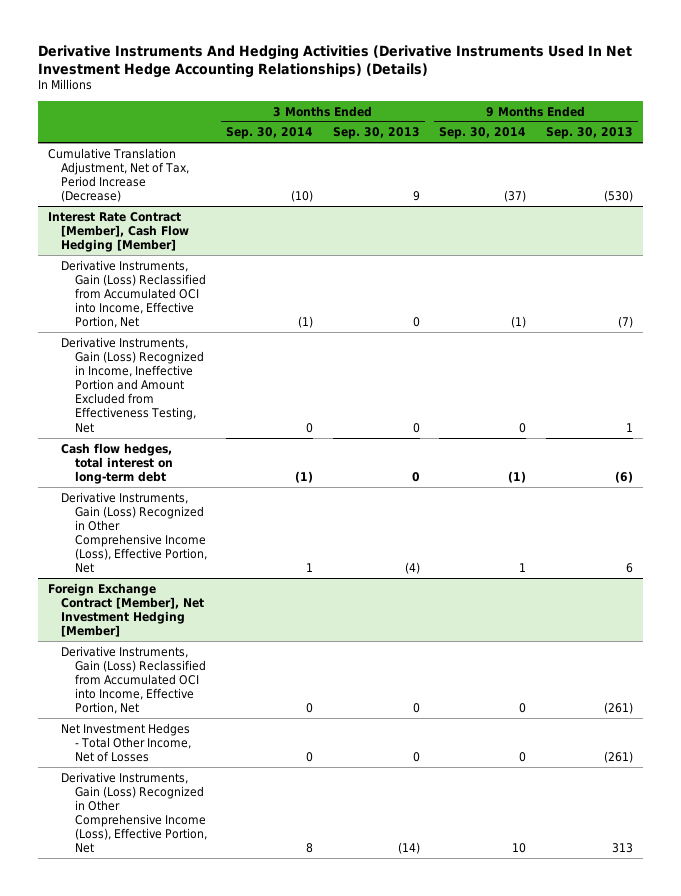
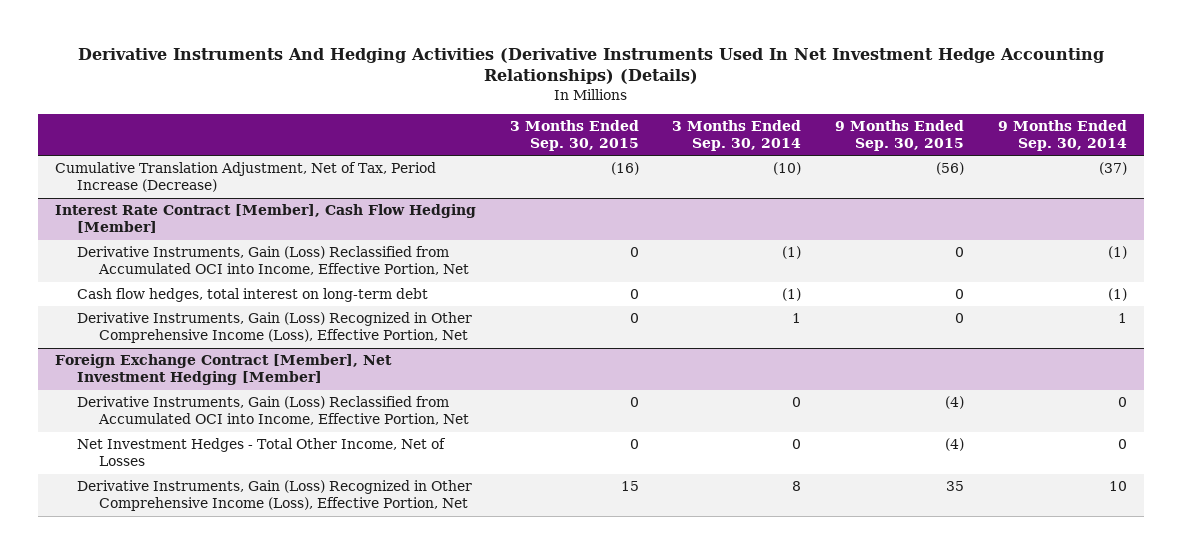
[332,127,420,140] Sep. 30, 2013 -> none
[545,127,633,140] Sep. 30, 2013 -> none
none -> [509,120,639,152] 3 Months Ended Sep. 30, 2015
none -> [835,120,965,152] 9 Months Ended Sep. 30, 2015
[61,336,204,433] Derivative Instruments, Gain (Loss) Recognized in Income, Ineffective Portion and Amount Excluded from Effectiveness Testing, Net -> none

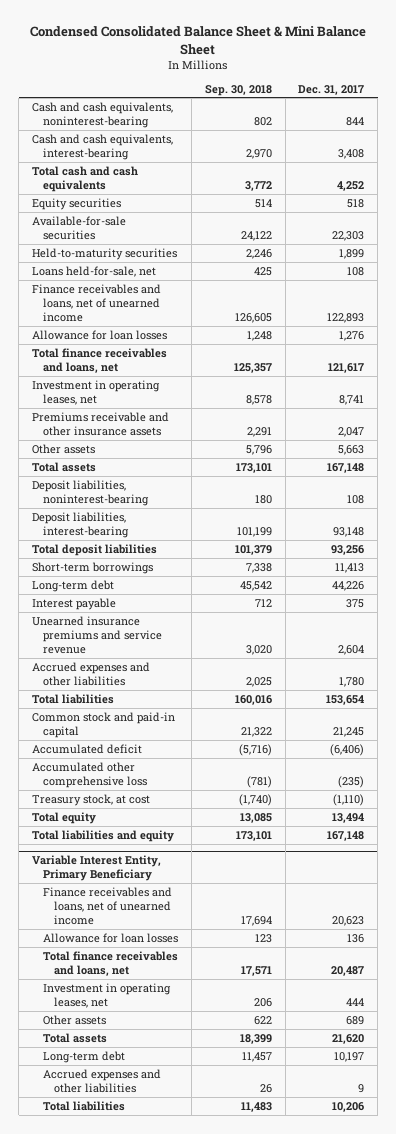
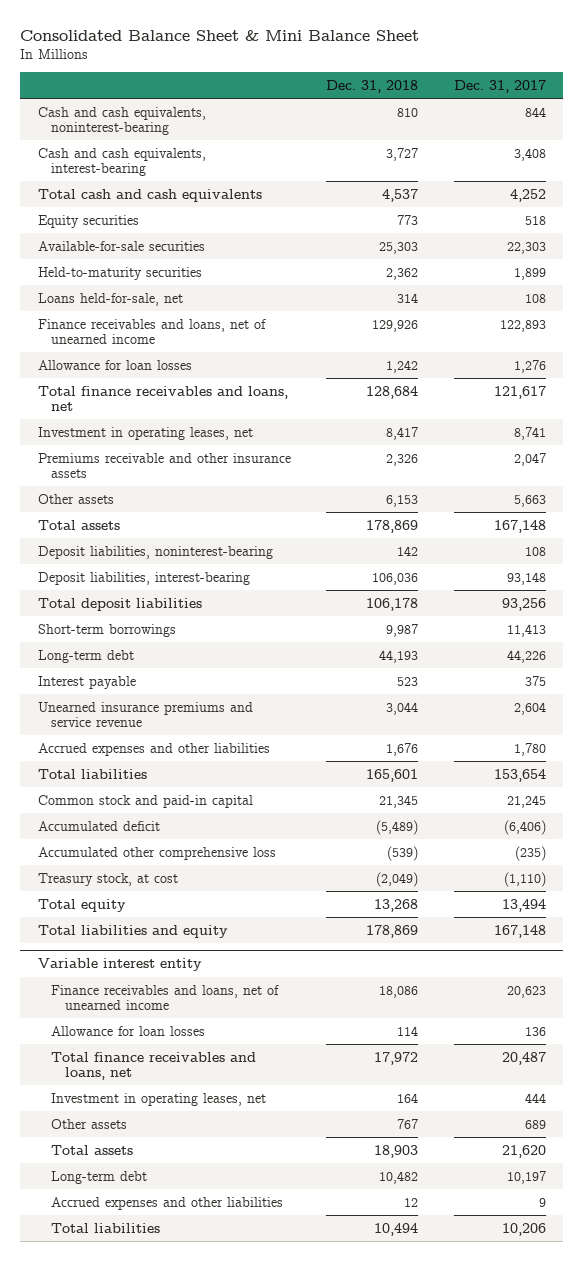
[30,26,367,55] Condensed Consolidated Balance Sheet & Mini Balance Sheet -> [20,30,420,42] Consolidated Balance Sheet & Mini Balance Sheet
[204,84,272,96] Sep. 30, 2018 -> none
none -> [326,79,419,93] Dec. 31, 2018
[32,854,162,881] Variable Interest Entity, Primary Beneficiary -> [38,958,203,972] Variable interest entity

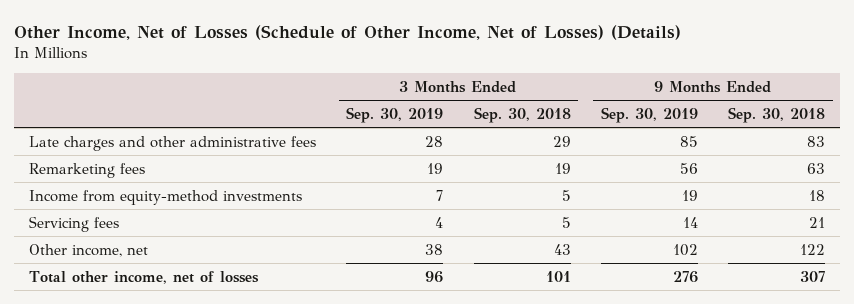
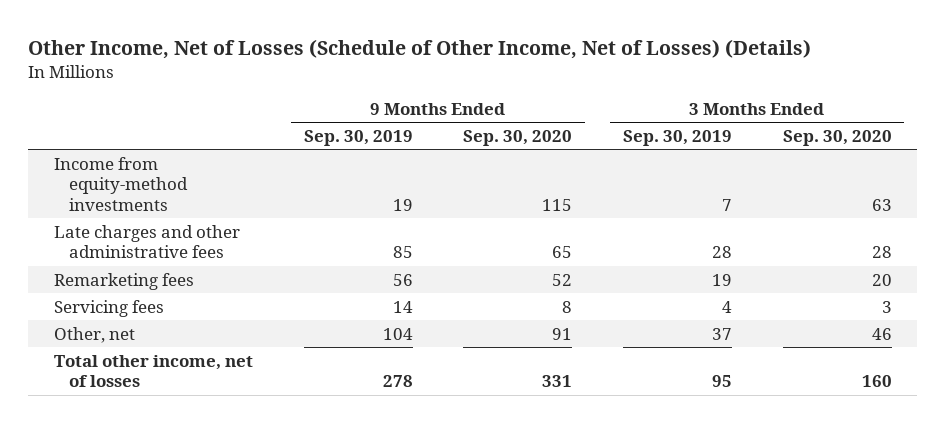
[473,106,571,123] Sep. 30, 2018 -> none
[728,106,826,123] Sep. 30, 2018 -> none
none -> [463,129,573,146] Sep. 30, 2020
none -> [782,129,892,146] Sep. 30, 2020
[29,189,303,205] Income from equity-method investments -> [53,156,189,211] Income from equity-method investments
[29,243,149,257] Other income, net -> [53,326,135,343] Other, net
[425,243,444,255] 38 -> [711,327,732,340] 37
[672,243,698,256] 102 -> [382,327,413,340] 104
[425,270,444,283] 96 -> [711,375,732,388] 95
[672,270,698,283] 276 -> [382,375,413,388] 278

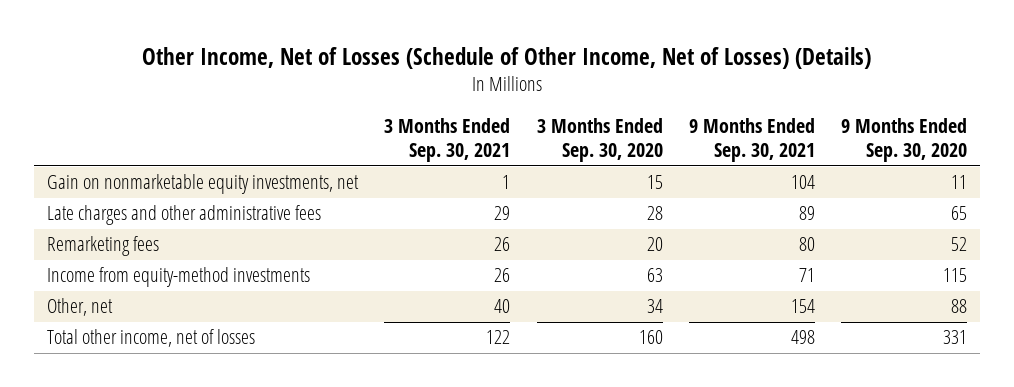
[303,129,413,146] Sep. 30, 2019 -> none
[622,129,732,146] Sep. 30, 2019 -> none
none -> [384,118,511,163] 3 Months Ended Sep. 30, 2021
none -> [688,118,815,163] 9 Months Ended Sep. 30, 2021
none -> [46,174,359,195] Gain on nonmarketable equity investments, net
[53,299,164,317] Servicing fees -> none
[53,156,189,211] Income from equity-method investments -> [46,267,310,288] Income from equity-method investments
[552,327,573,340] 91 -> [951,299,968,314] 88
[871,327,892,340] 46 -> [646,299,663,314] 34

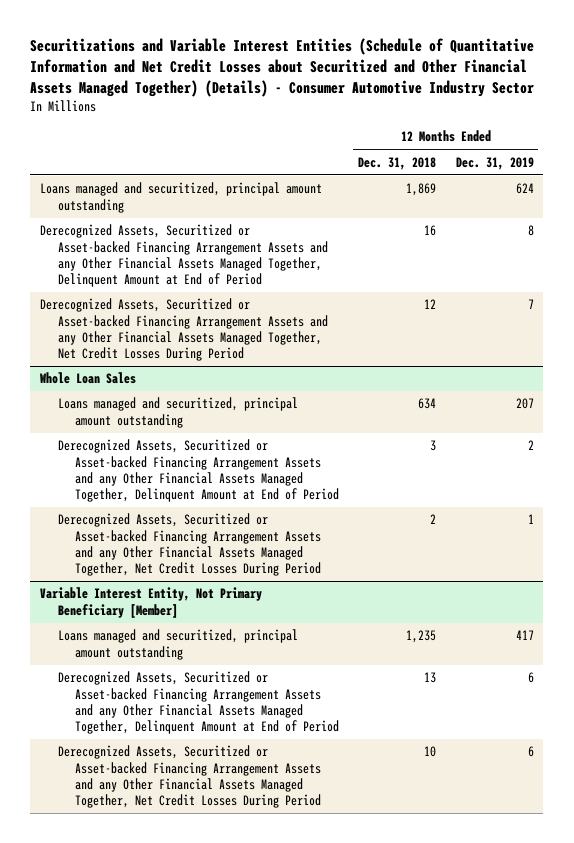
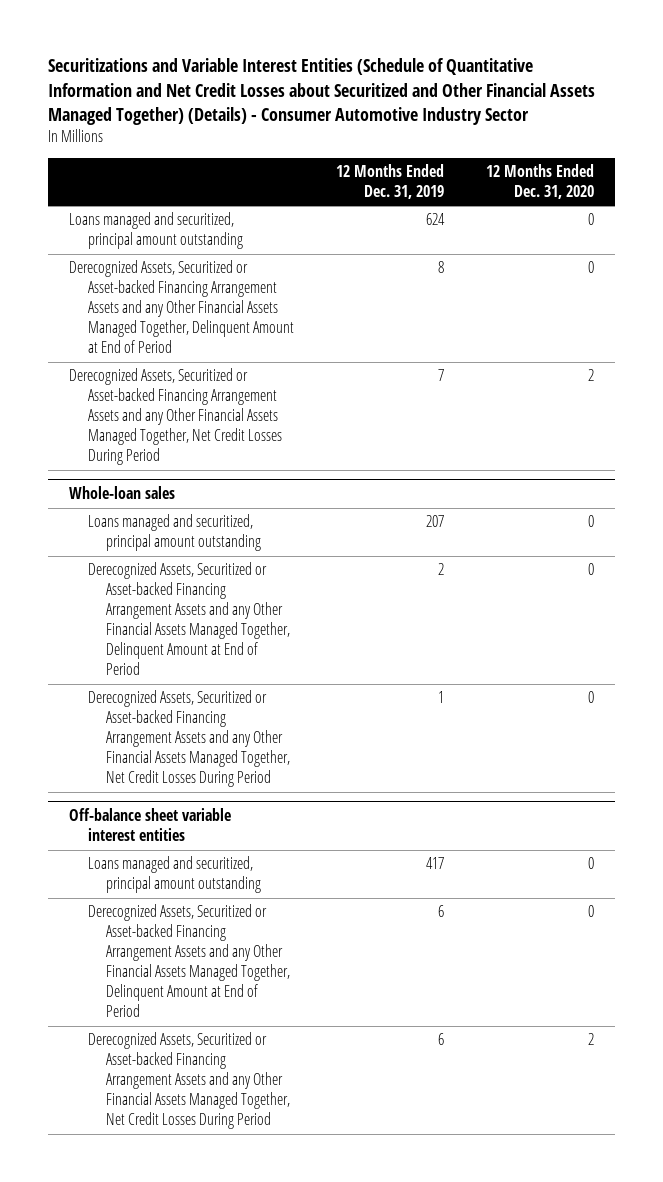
[358,156,437,170] Dec. 31, 2018 -> none
none -> [485,163,594,199] 12 Months Ended Dec. 31, 2020
[40,372,137,385] Whole Loan Sales -> [69,486,176,500] Whole-loan sales
[40,587,263,618] Variable Interest Entity, Not Primary Beneficiary [Member] -> none
none -> [69,808,232,842] Off-balance sheet variable interest entities

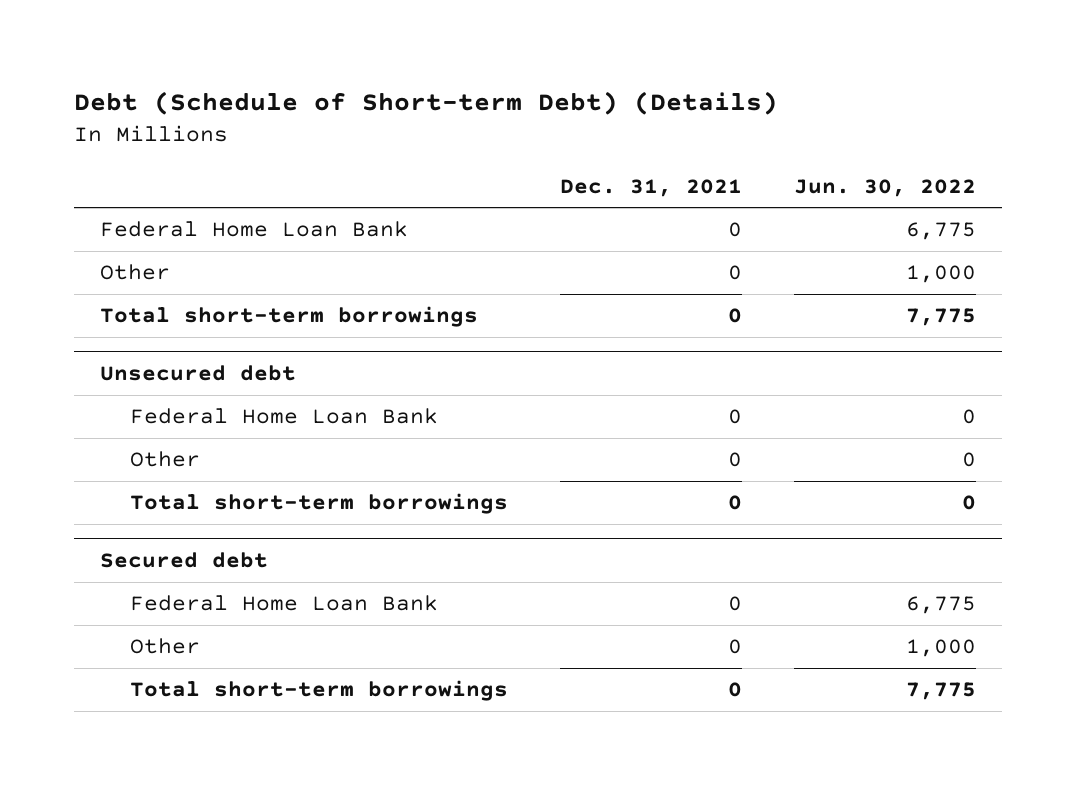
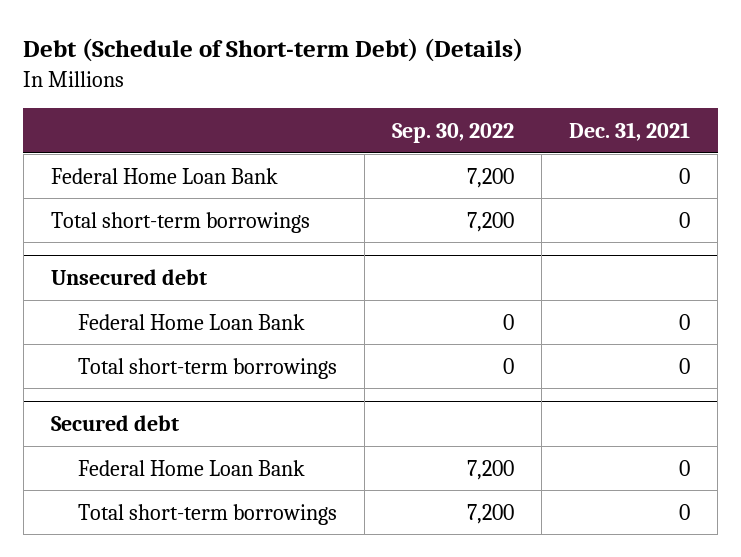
[794,178,977,197] Jun. 30, 2022 -> none
none -> [391,122,514,143] Sep. 30, 2022
[100,264,171,281] Other -> none
[130,451,201,468] Other -> none
[130,638,201,655] Other -> none

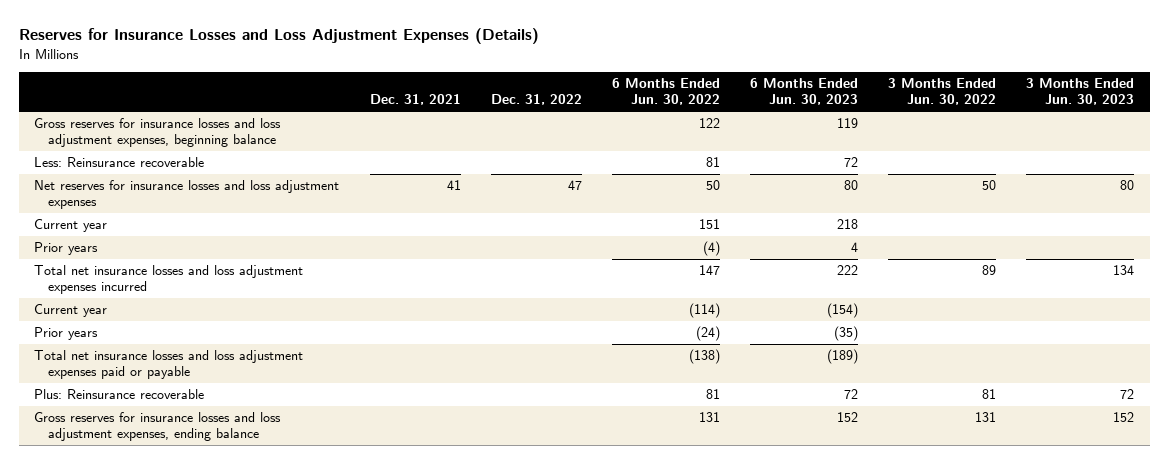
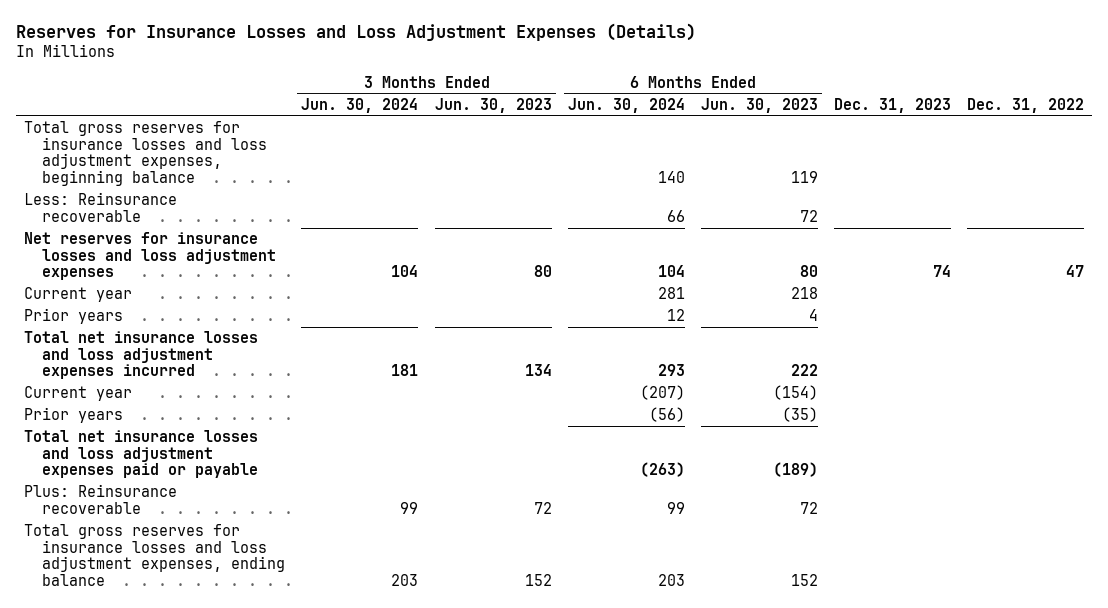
[369,94,461,106] Dec. 31, 2021 -> none
[611,78,720,106] 6 Months Ended Jun. 30, 2022 -> none
[888,78,997,106] 3 Months Ended Jun. 30, 2022 -> none
none -> [301,97,419,113] Jun. 30, 2024
none -> [567,97,685,113] Jun. 30, 2024
none -> [834,97,952,113] Dec. 31, 2023
[34,118,282,148] Gross reserves for insurance losses and loss adjustment expenses, beginning balance -> [23,121,268,186] Total gross reserves for insurance losses and loss adjustment expenses, beginning balance
[34,412,282,442] Gross reserves for insurance losses and loss adjustment expenses, ending balance -> [23,524,286,586] Total gross reserves for insurance losses and loss adjustment expenses, ending balance

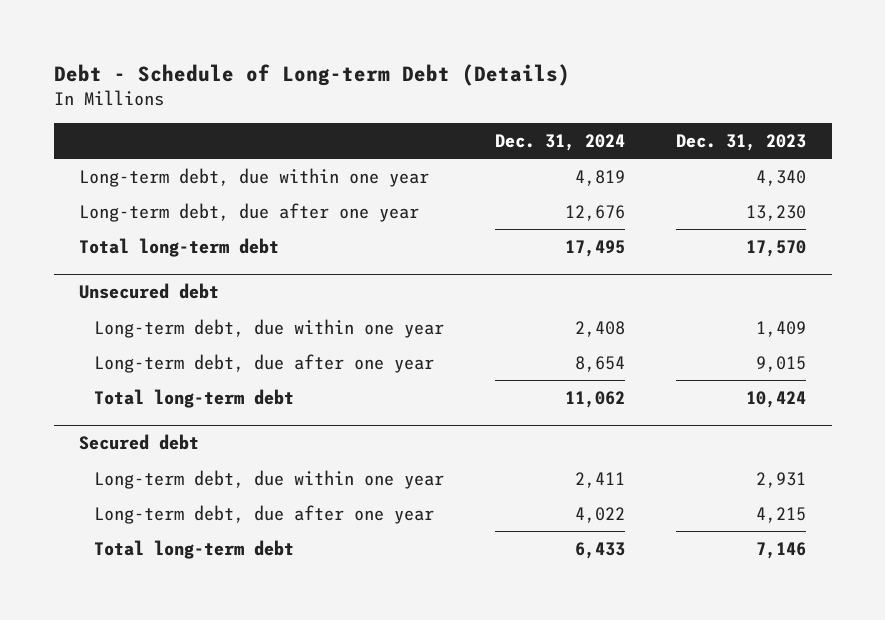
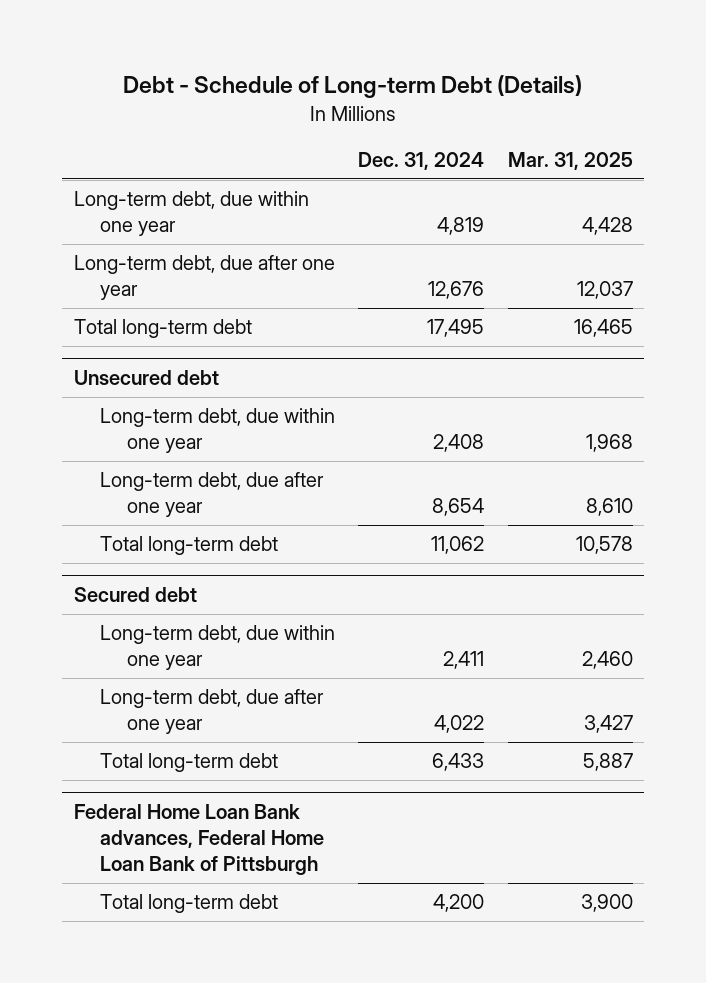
[676,133,807,151] Dec. 31, 2023 -> none
none -> [507,152,633,171] Mar. 31, 2025
none -> [73,804,325,876] Federal Home Loan Bank advances, Federal Home Loan Bank of Pittsburgh
none -> [100,894,279,914] Total long-term debt

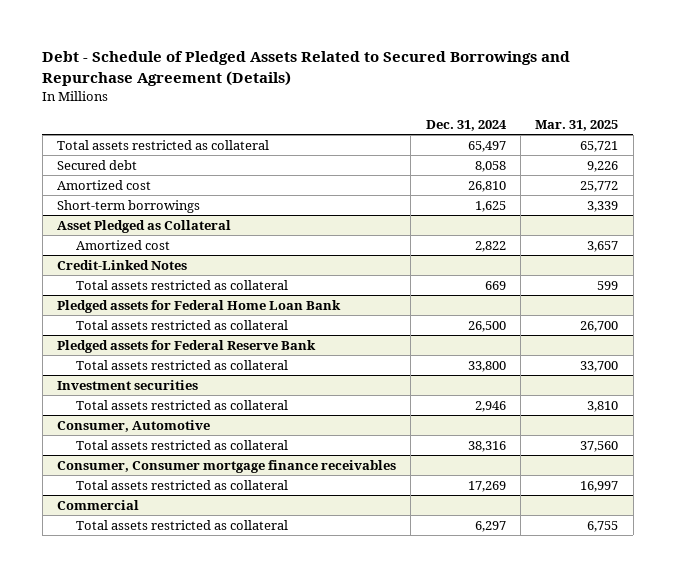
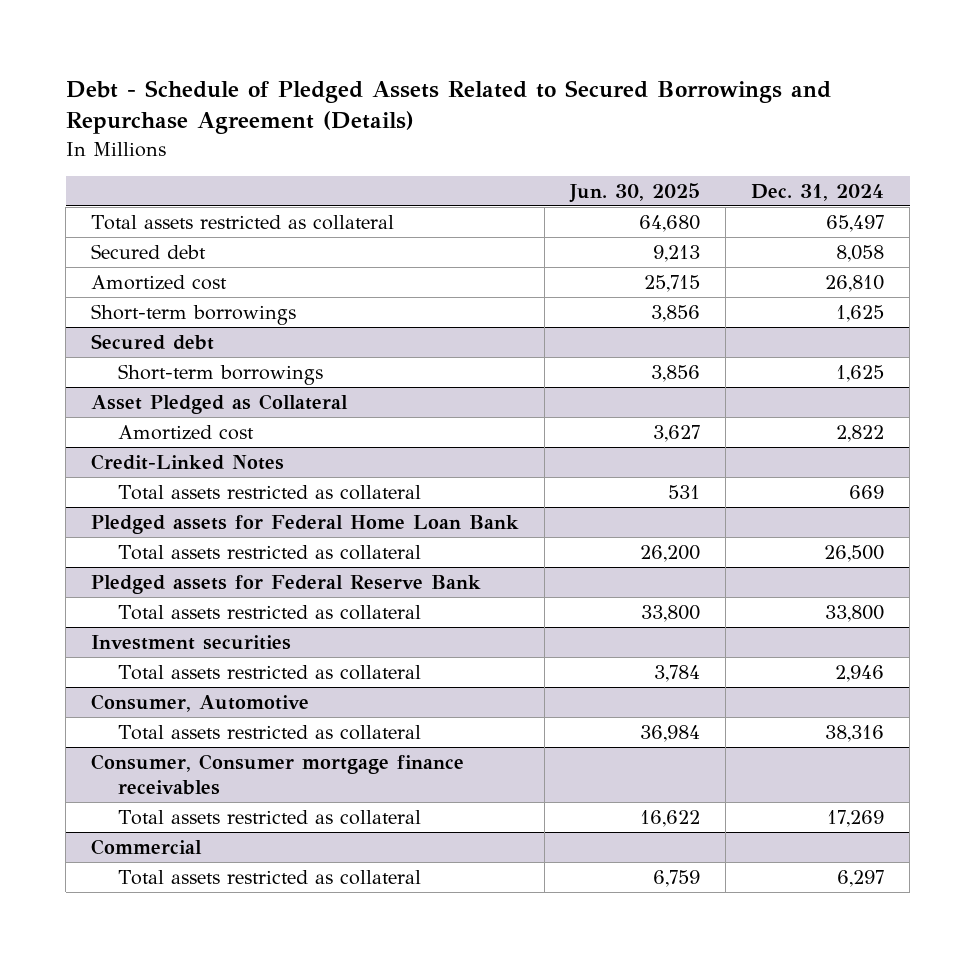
[535,119,619,131] Mar. 31, 2025 -> none
none -> [569,182,701,203] Jun. 30, 2025
none -> [91,333,215,350] Secured debt
none -> [118,363,324,385] Short-term borrowings

